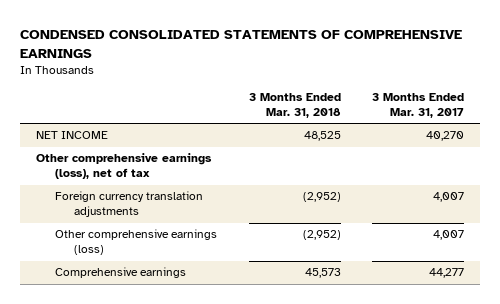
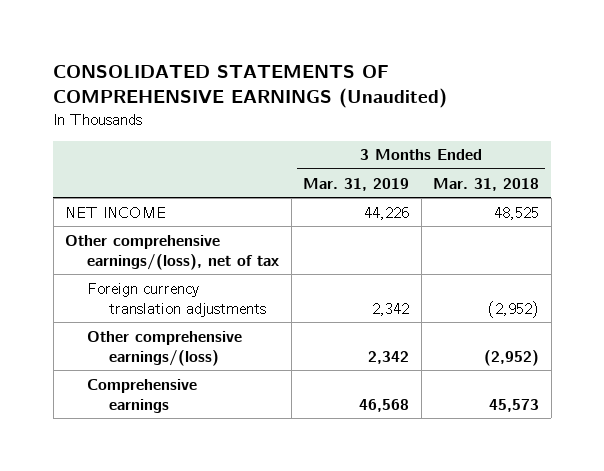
[20,30,463,58] CONDENSED CONSOLIDATED STATEMENTS OF COMPREHENSIVE EARNINGS -> [53,65,448,108] CONSOLIDATED STATEMENTS OF COMPREHENSIVE EARNINGS (Unaudited)
[372,92,465,119] 3 Months Ended Mar. 31, 2017 -> none
none -> [303,177,410,191] Mar. 31, 2019
[36,153,213,180] Other comprehensive earnings (loss), net of tax -> [65,234,280,270] Other comprehensive earnings/(loss), net of tax
[55,229,218,256] Other comprehensive earnings (loss) -> [87,330,243,366] Other comprehensive earnings/(loss)

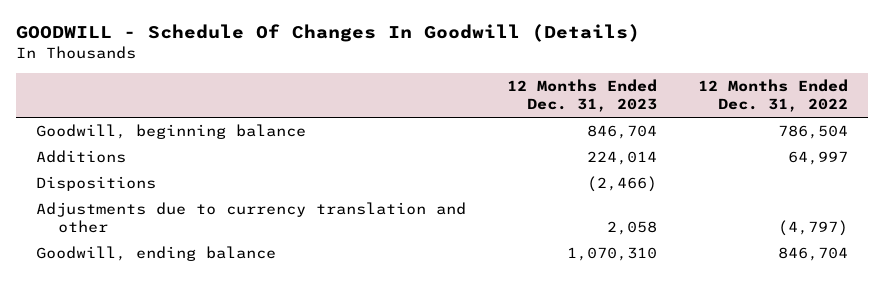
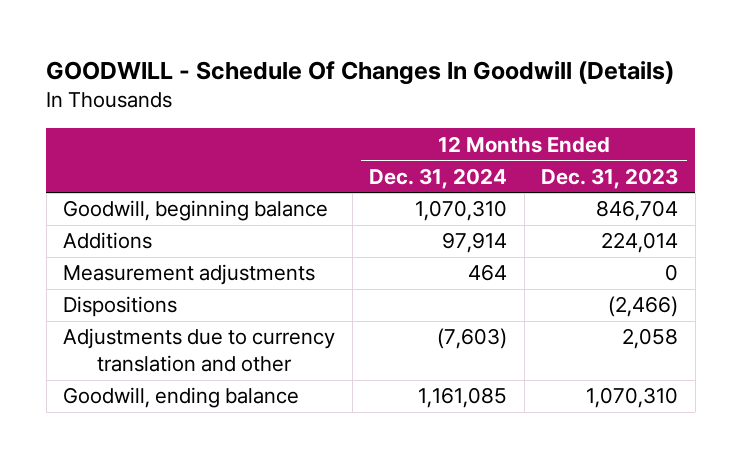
[697,78,848,113] 12 Months Ended Dec. 31, 2022 -> none
none -> [369,167,508,189] Dec. 31, 2024
none -> [63,264,316,286] Measurement adjustments

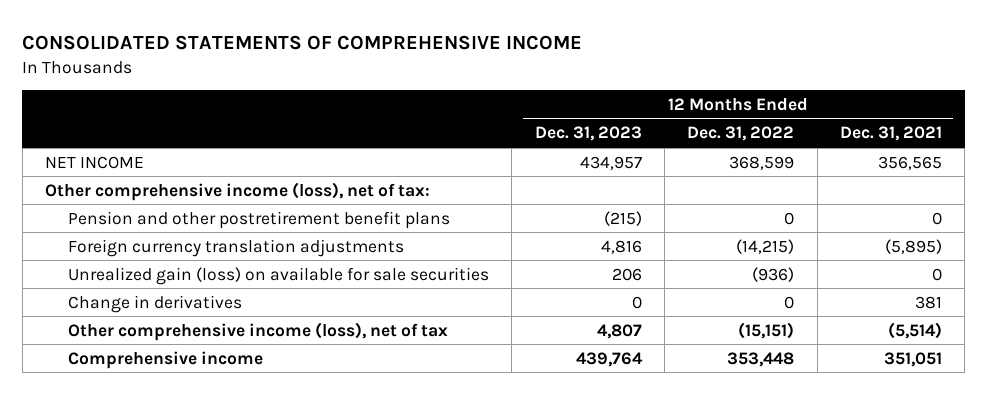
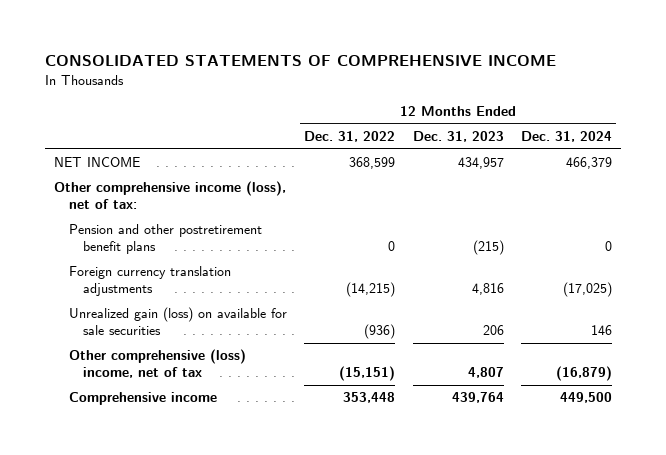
[839,126,942,142] Dec. 31, 2021 -> none
none -> [521,131,613,143] Dec. 31, 2024
[67,294,242,313] Change in derivatives -> none
[67,321,448,341] Other comprehensive income (loss), net of tax -> [68,349,246,378] Other comprehensive (loss) income, net of tax

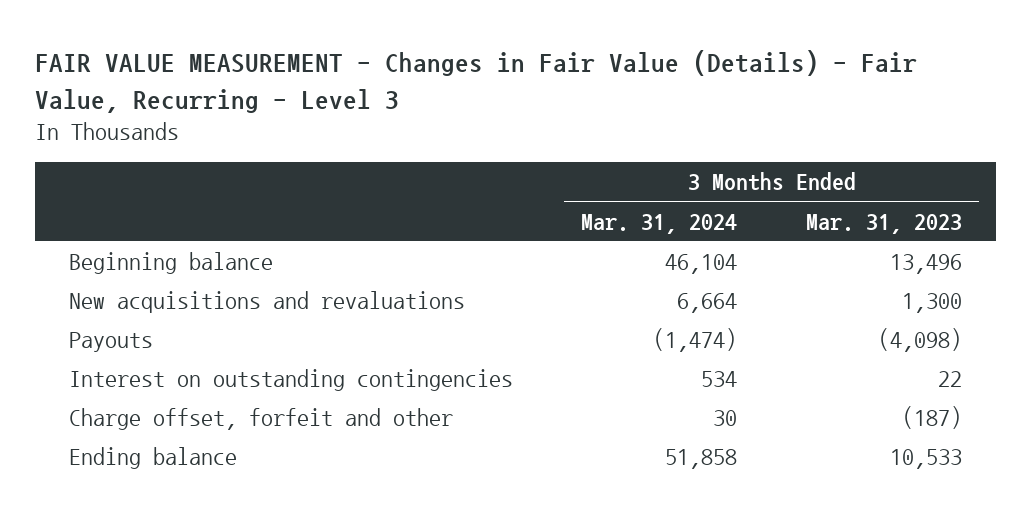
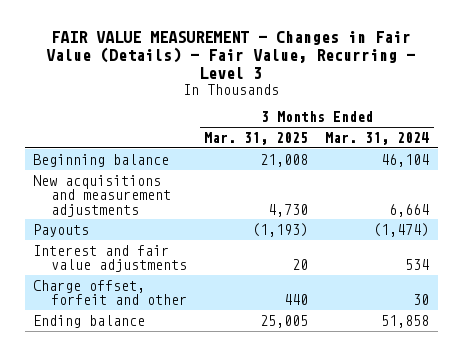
[805,213,962,234] Mar. 31, 2023 -> none
none -> [203,131,308,145] Mar. 31, 2025
[69,291,466,314] New acquisitions and revaluations -> [33,174,171,217] New acquisitions and measurement adjustments
[69,369,514,392] Interest on outstanding contingencies -> [33,244,187,273] Interest and fair value adjustments

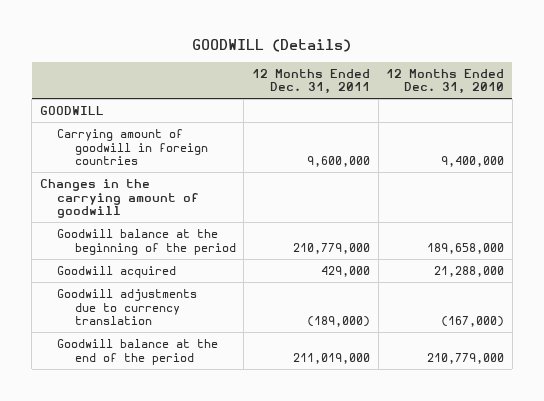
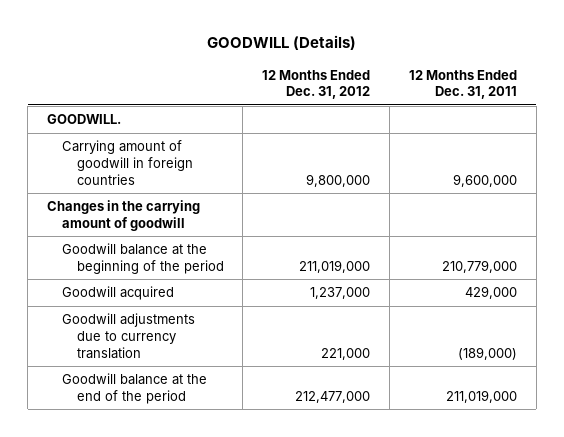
[386,68,505,95] 12 Months Ended Dec. 31, 2010 -> none
none -> [262,69,371,100] 12 Months Ended Dec. 31, 2012
[39,105,104,115] GOODWILL -> [47,114,122,125] GOODWILL.

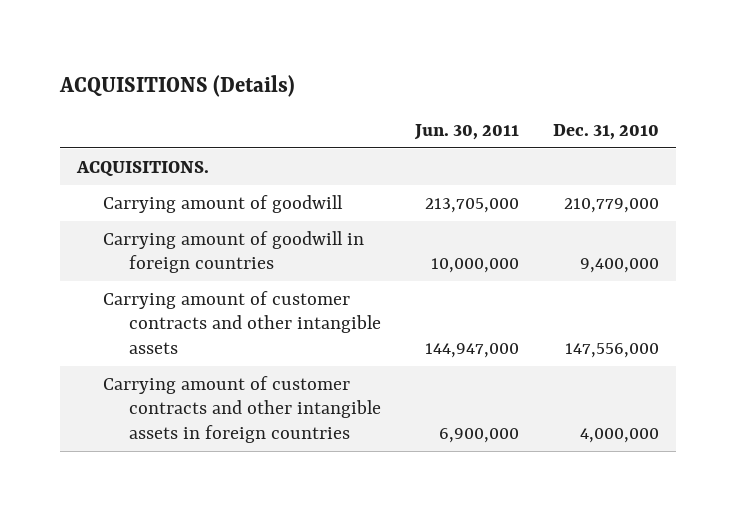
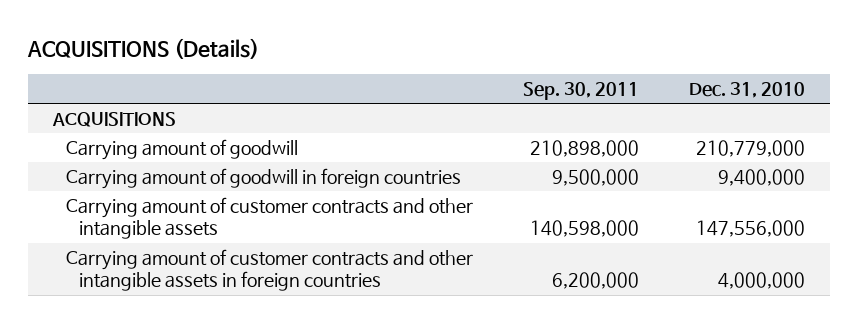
[414,123,520,140] Jun. 30, 2011 -> none
none -> [523,82,640,101] Sep. 30, 2011
[75,160,209,176] ACQUISITIONS. -> [52,112,177,128] ACQUISITIONS

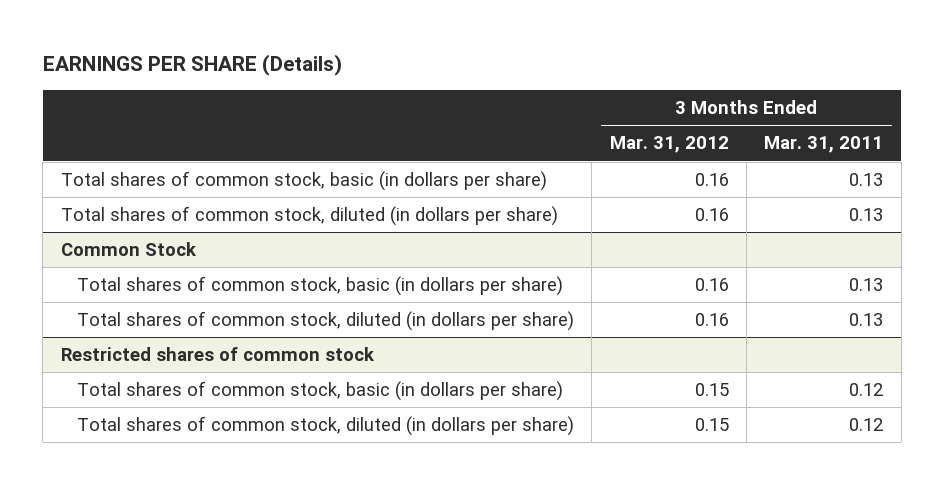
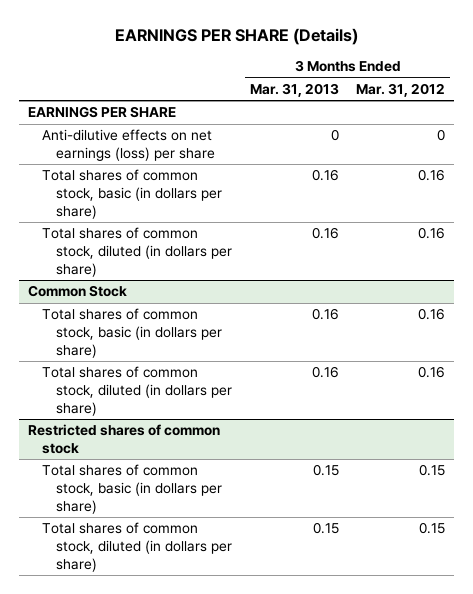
[764,136,884,154] Mar. 31, 2011 -> none
none -> [249,82,339,97] Mar. 31, 2013
none -> [27,106,176,119] EARNINGS PER SHARE
none -> [41,129,215,162] Anti-dilutive effects on net earnings (loss) per share

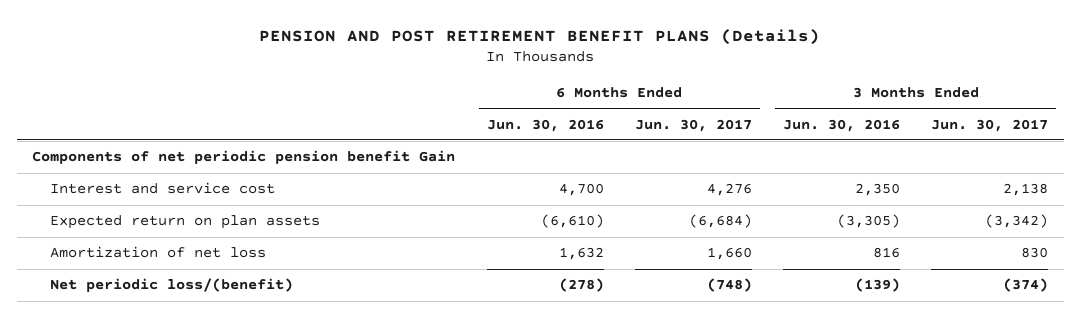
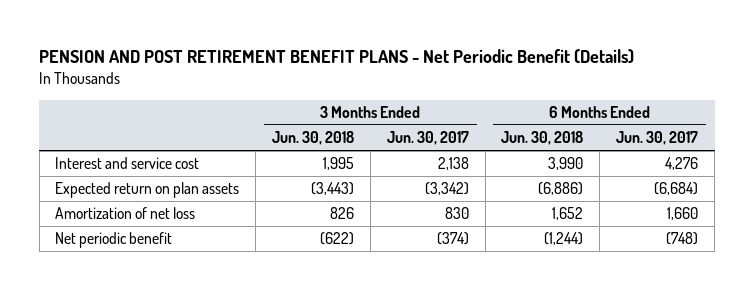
[259,28,821,45] PENSION AND POST RETIREMENT BENEFIT PLANS (Details) -> [39,49,635,65] PENSION AND POST RETIREMENT BENEFIT PLANS - Net Periodic Benefit (Details)
[486,118,604,132] Jun. 30, 2016 -> none
[783,118,901,132] Jun. 30, 2016 -> none
none -> [272,131,355,146] Jun. 30, 2018
none -> [501,131,584,146] Jun. 30, 2018
[32,150,456,165] Components of net periodic pension benefit Gain -> none
[49,278,293,293] Net periodic loss/(benefit) -> [55,232,173,249] Net periodic benefit

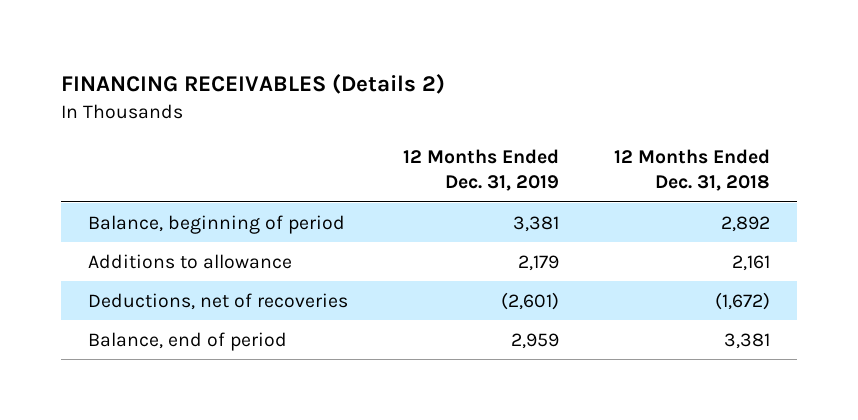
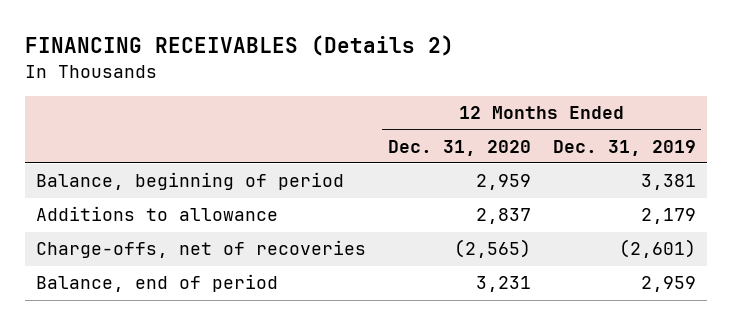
[613,148,770,191] 12 Months Ended Dec. 31, 2018 -> none
none -> [387,139,531,156] Dec. 31, 2020
[88,292,349,310] Deductions, net of recoveries -> [36,240,367,259] Charge-offs, net of recoveries

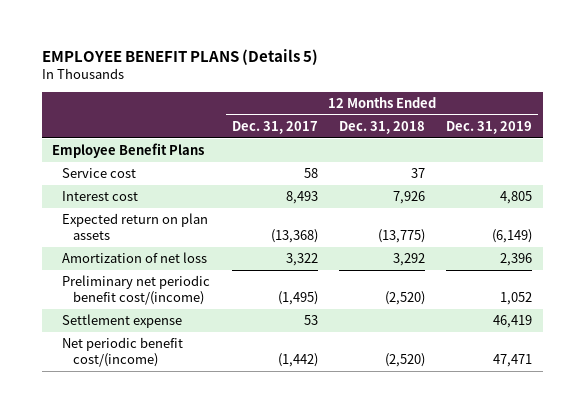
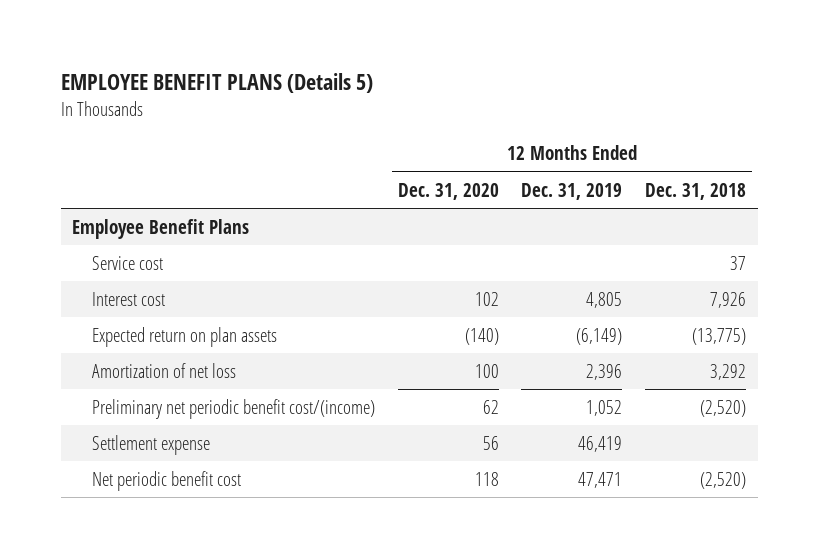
[231,121,318,135] Dec. 31, 2017 -> none
none -> [397,182,499,200] Dec. 31, 2020
[62,337,184,368] Net periodic benefit cost/(income) -> [91,470,241,491] Net periodic benefit cost

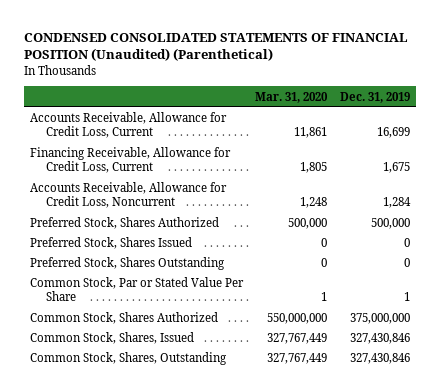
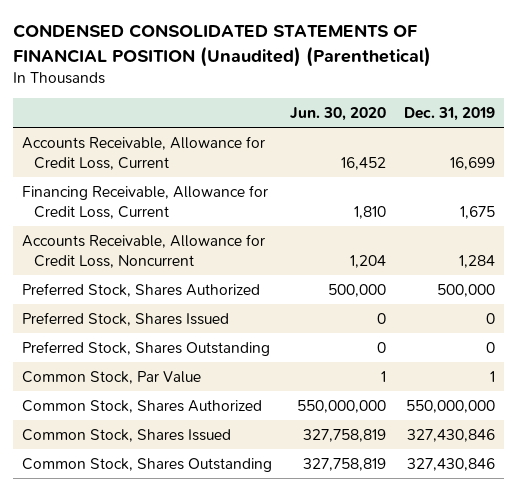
[255,91,329,103] Mar. 31, 2020 -> none
none -> [290,106,387,121] Jun. 30, 2020
[29,277,244,302] Common Stock, Par or Stated Value Per Share -> [22,370,202,384] Common Stock, Par Value
[349,313,410,325] 375,000,000 -> [406,399,496,413] 550,000,000
[29,332,194,345] Common Stock, Shares, Issued -> [22,428,232,442] Common Stock, Shares Issued
[29,352,227,366] Common Stock, Shares, Outstanding -> [22,457,273,472] Common Stock, Shares Outstanding

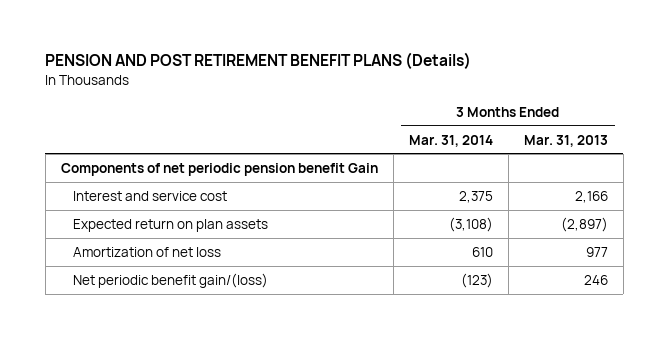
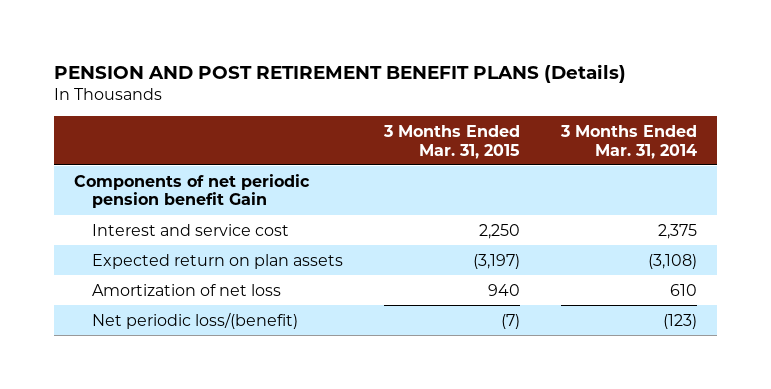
[523,134,608,147] Mar. 31, 2013 -> none
none -> [382,124,520,159] 3 Months Ended Mar. 31, 2015
[73,272,269,288] Net periodic benefit gain/(loss) -> [91,311,298,329] Net periodic loss/(benefit)

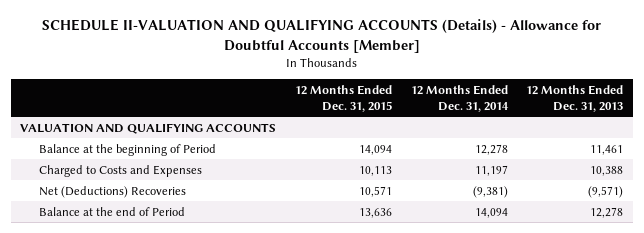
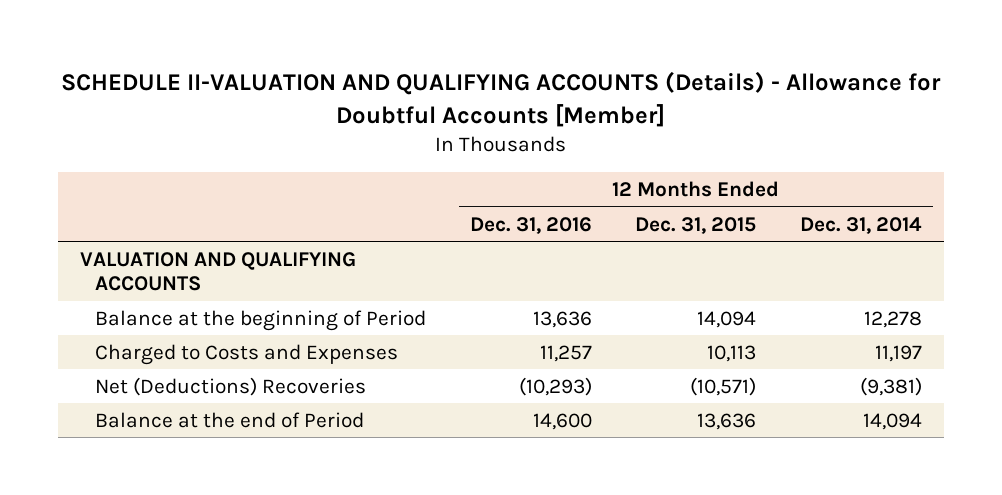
[526,84,624,112] 12 Months Ended Dec. 31, 2013 -> none
none -> [469,216,592,234] Dec. 31, 2016
[359,185,393,197] 10,571 -> [690,376,757,396] (10,571)

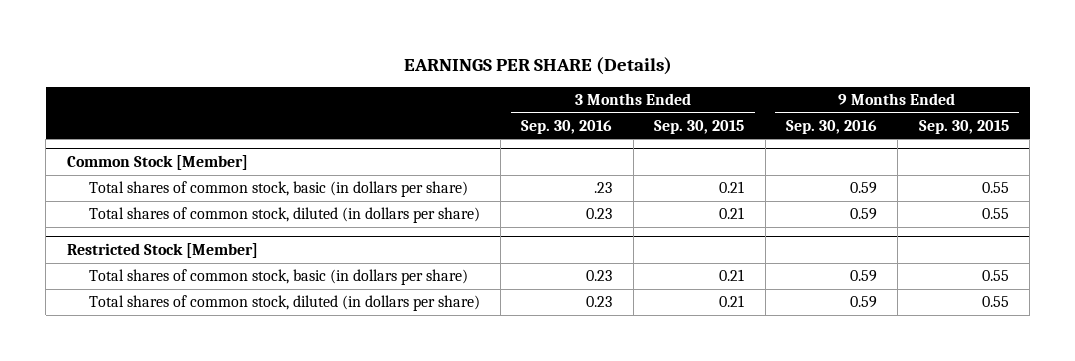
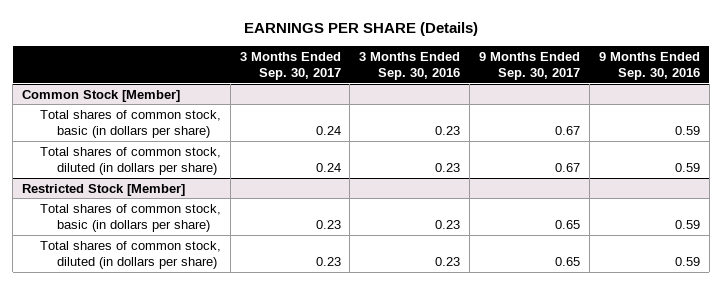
[654,119,745,134] Sep. 30, 2015 -> none
[918,119,1009,134] Sep. 30, 2015 -> none
none -> [239,52,341,81] 3 Months Ended Sep. 30, 2017
none -> [479,52,581,81] 9 Months Ended Sep. 30, 2017
[594,182,613,194] .23 -> [435,125,461,135] 0.23

